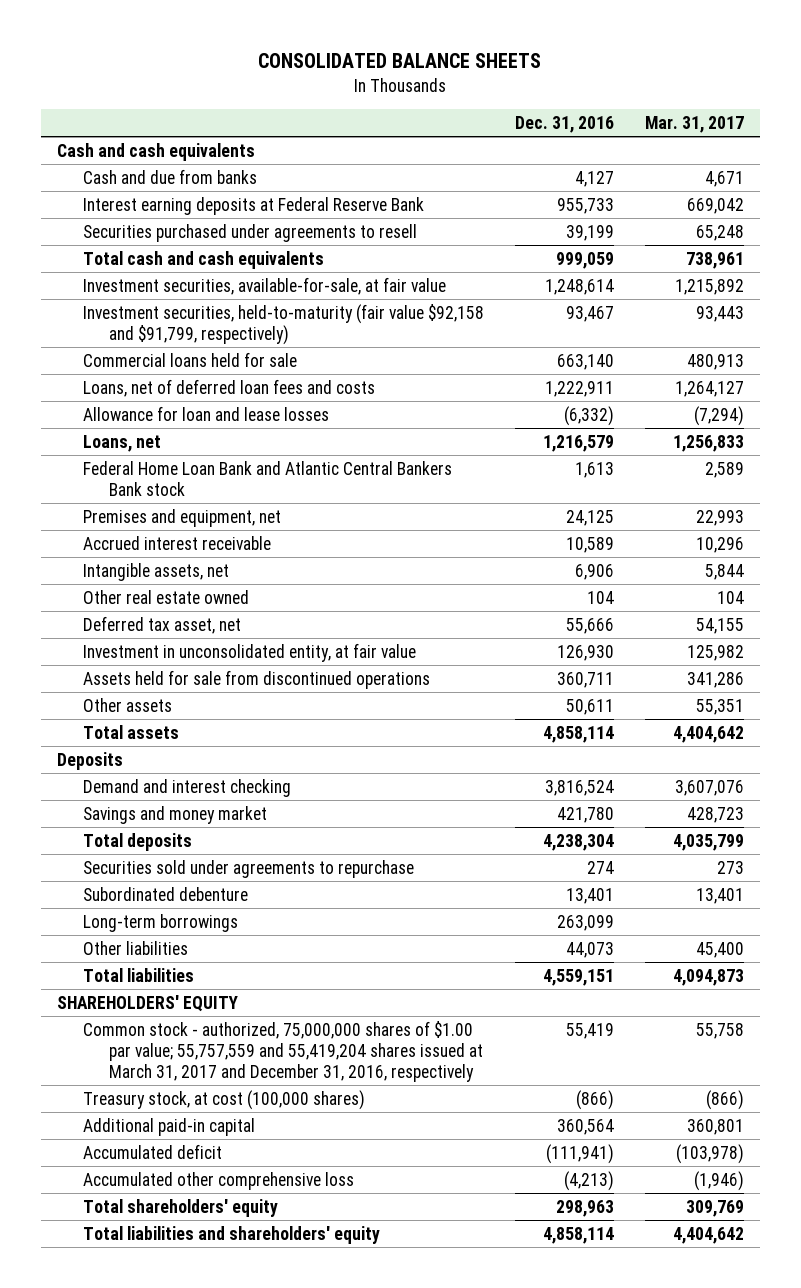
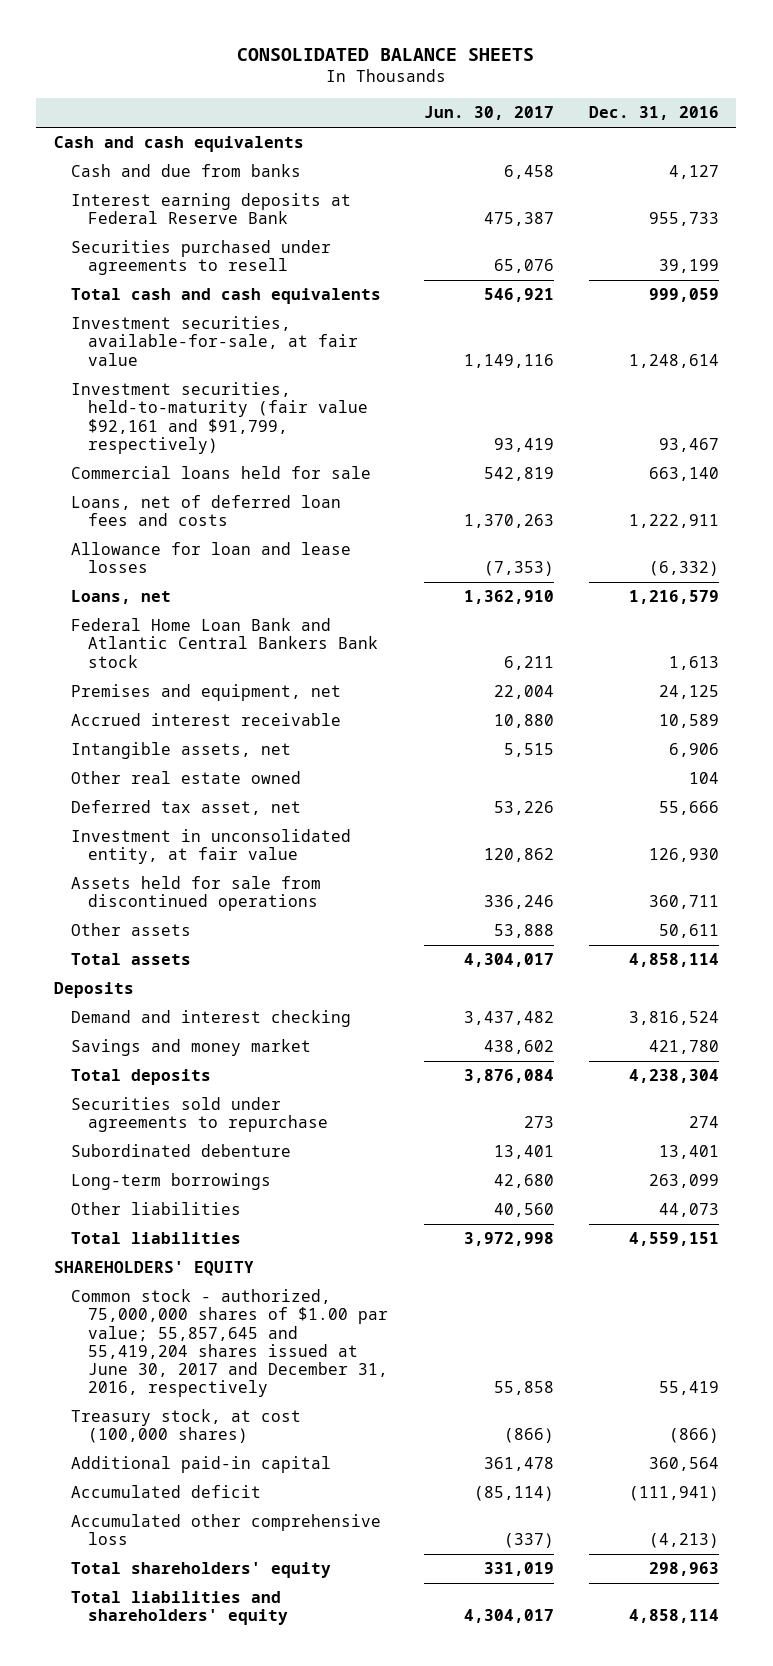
[645,116,745,134] Mar. 31, 2017 -> none
none -> [423,106,554,121] Jun. 30, 2017
[82,303,484,345] Investment securities, held-to-maturity (fair value $92,158 and $91,799, respectively) -> [71,382,369,454] Investment securities, held-to-maturity (fair value $92,161 and $91,799, respectively)
[82,1020,484,1082] Common stock - authorized, 75,000,000 shares of $1.00 par value; 55,757,559 and 55,419,204 shares issued at March 31, 2017 and December 31, 2016, respectively -> [71,1289,389,1398] Common stock - authorized, 75,000,000 shares of $1.00 par value; 55,857,645 and 55,419,204 shares issued at June 30, 2017 and December 31, 2016, respectively

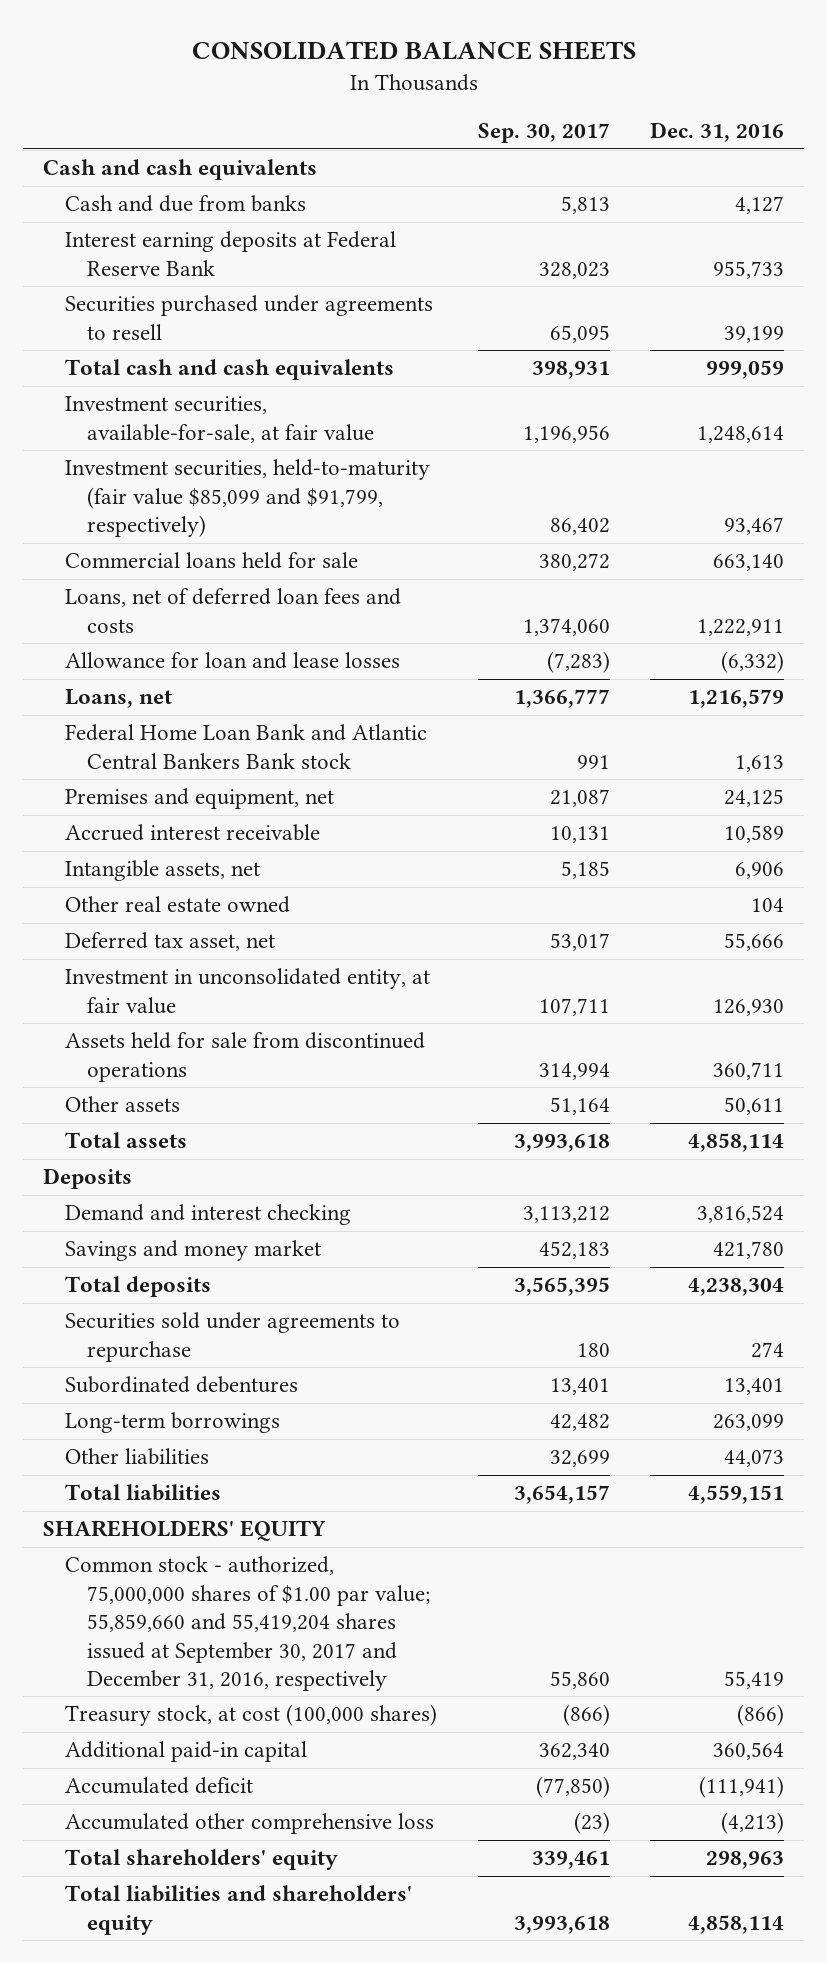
[423,106,554,121] Jun. 30, 2017 -> none
none -> [477,123,610,144] Sep. 30, 2017
[71,382,369,454] Investment securities, held-to-maturity (fair value $92,161 and $91,799, respectively) -> [65,459,431,538] Investment securities, held-to-maturity (fair value $85,099 and $91,799, respectively)
[71,1144,292,1158] Subordinated debenture -> [65,1376,299,1394] Subordinated debentures
[71,1289,389,1398] Common stock - authorized, 75,000,000 shares of $1.00 par value; 55,857,645 and 55,419,204 shares issued at June 30, 2017 and December 31, 2016, respectively -> [65,1556,430,1691] Common stock - authorized, 75,000,000 shares of $1.00 par value; 55,859,660 and 55,419,204 shares issued at September 30, 2017 and December 31, 2016, respectively

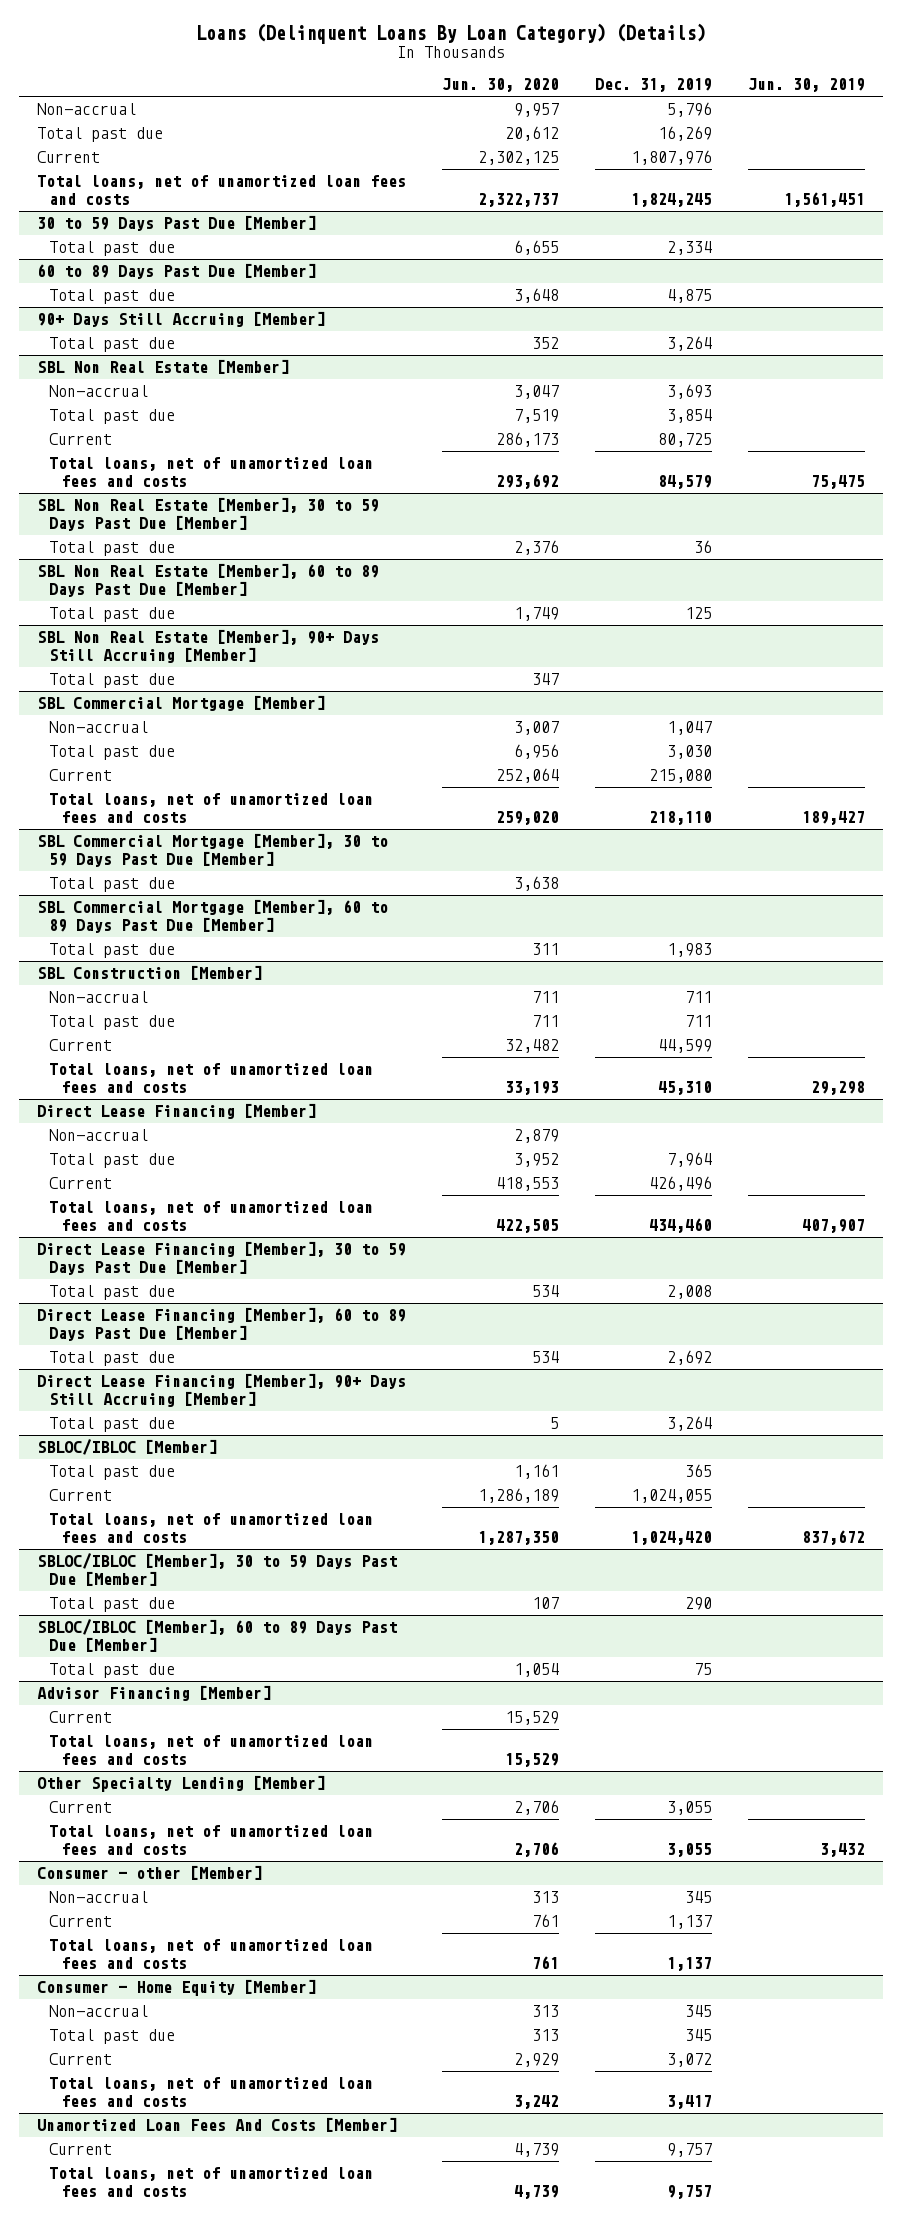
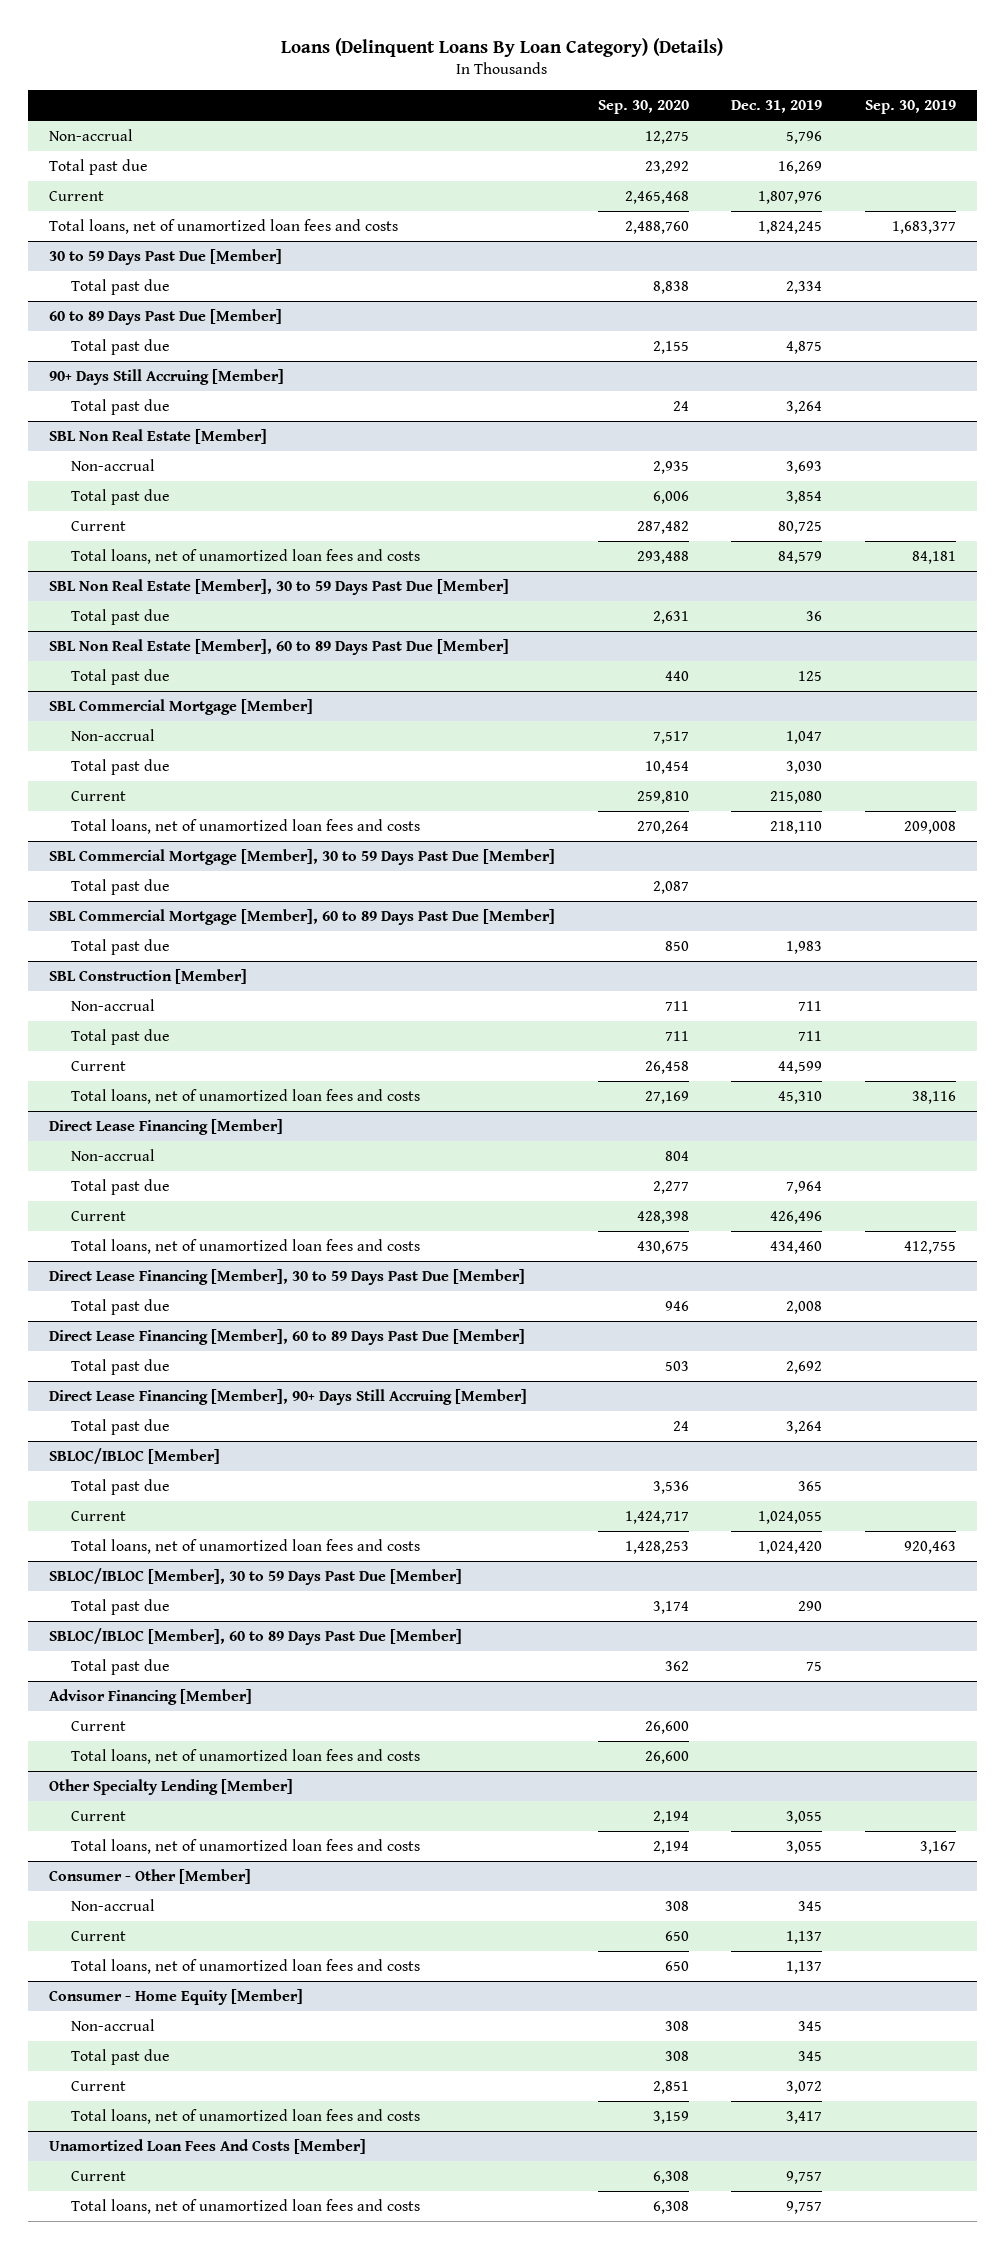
[441,78,559,93] Jun. 30, 2020 -> none
[747,78,865,93] Jun. 30, 2019 -> none
none -> [597,99,689,114] Sep. 30, 2020
none -> [864,99,956,114] Sep. 30, 2019
[37,629,380,663] SBL Non Real Estate [Member], 90+ Days Still Accruing [Member] -> none
[49,673,176,689] Total past due -> none
[37,1865,263,1881] Consumer - other [Member] -> [49,1868,252,1884] Consumer - Other [Member]

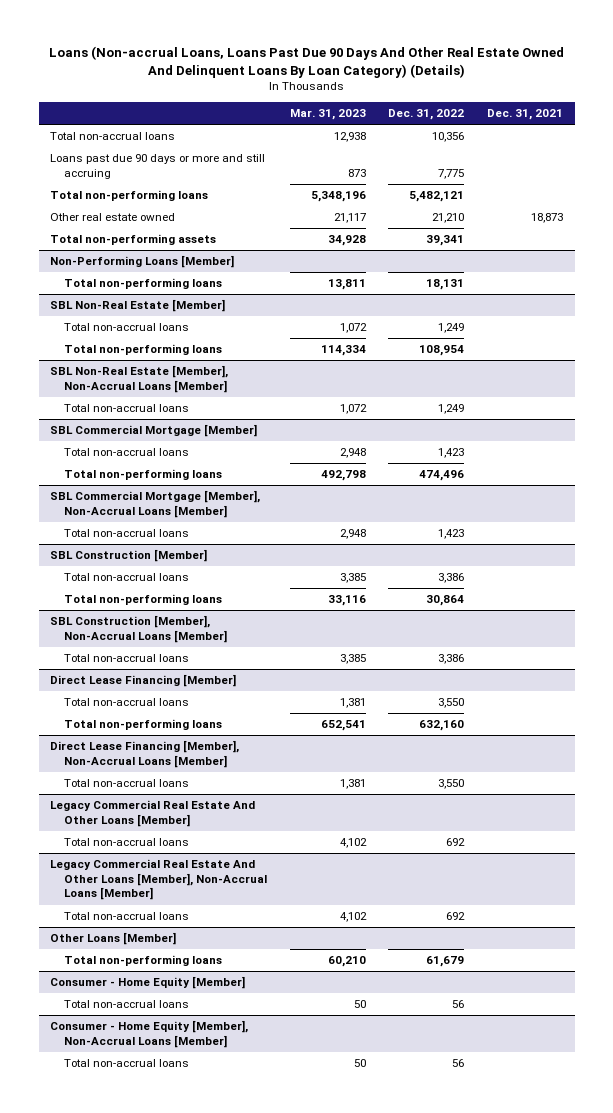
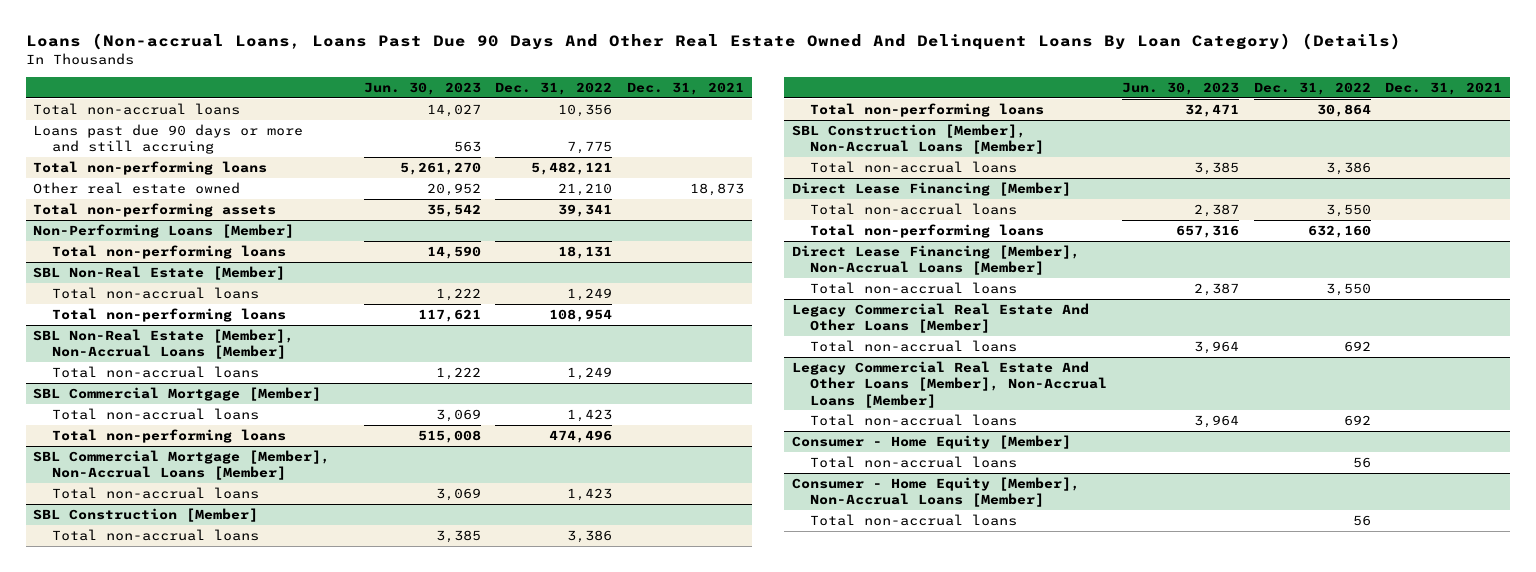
[289,108,366,120] Mar. 31, 2023 -> none
none -> [363,81,481,95] Jun. 30, 2023
[50,932,177,946] Other Loans [Member] -> none
[63,955,222,967] Total non-performing loans -> none

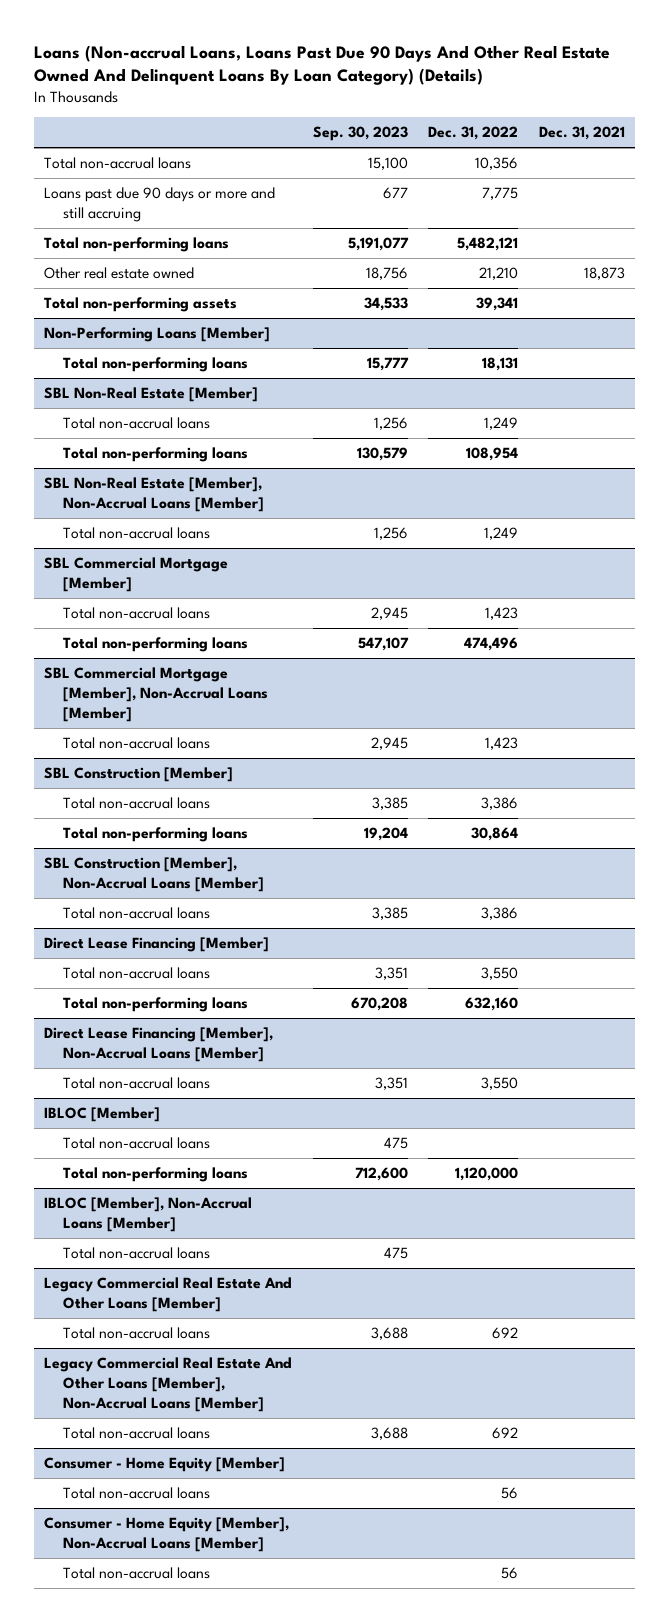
[363,81,481,95] Jun. 30, 2023 -> none
none -> [312,126,408,142] Sep. 30, 2023
none -> [44,1107,161,1123] IBLOC [Member]
none -> [63,1137,211,1150] Total non-accrual loans
none -> [63,1167,249,1183] Total non-performing loans
none -> [44,1197,253,1232] IBLOC [Member], Non-Accrual Loans [Member]
none -> [63,1247,211,1260] Total non-accrual loans

